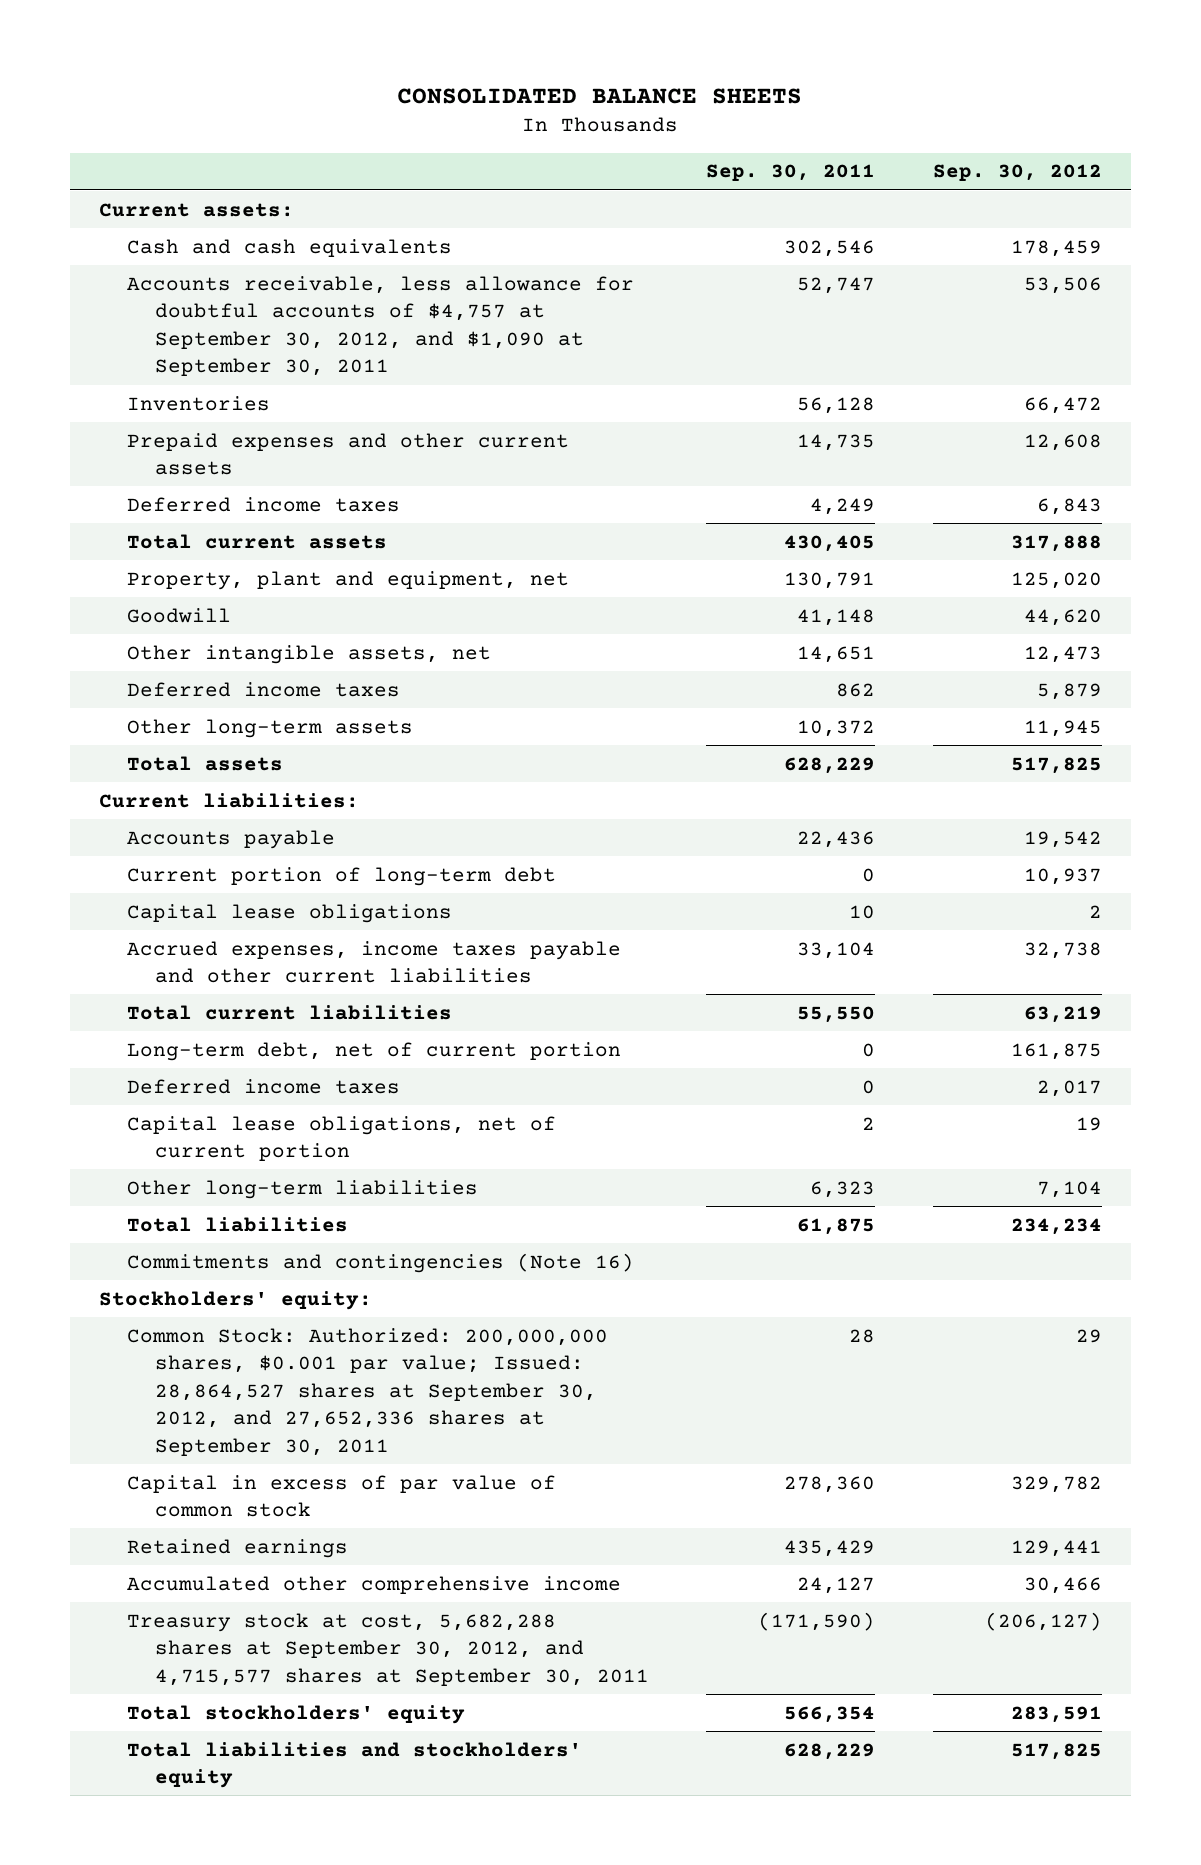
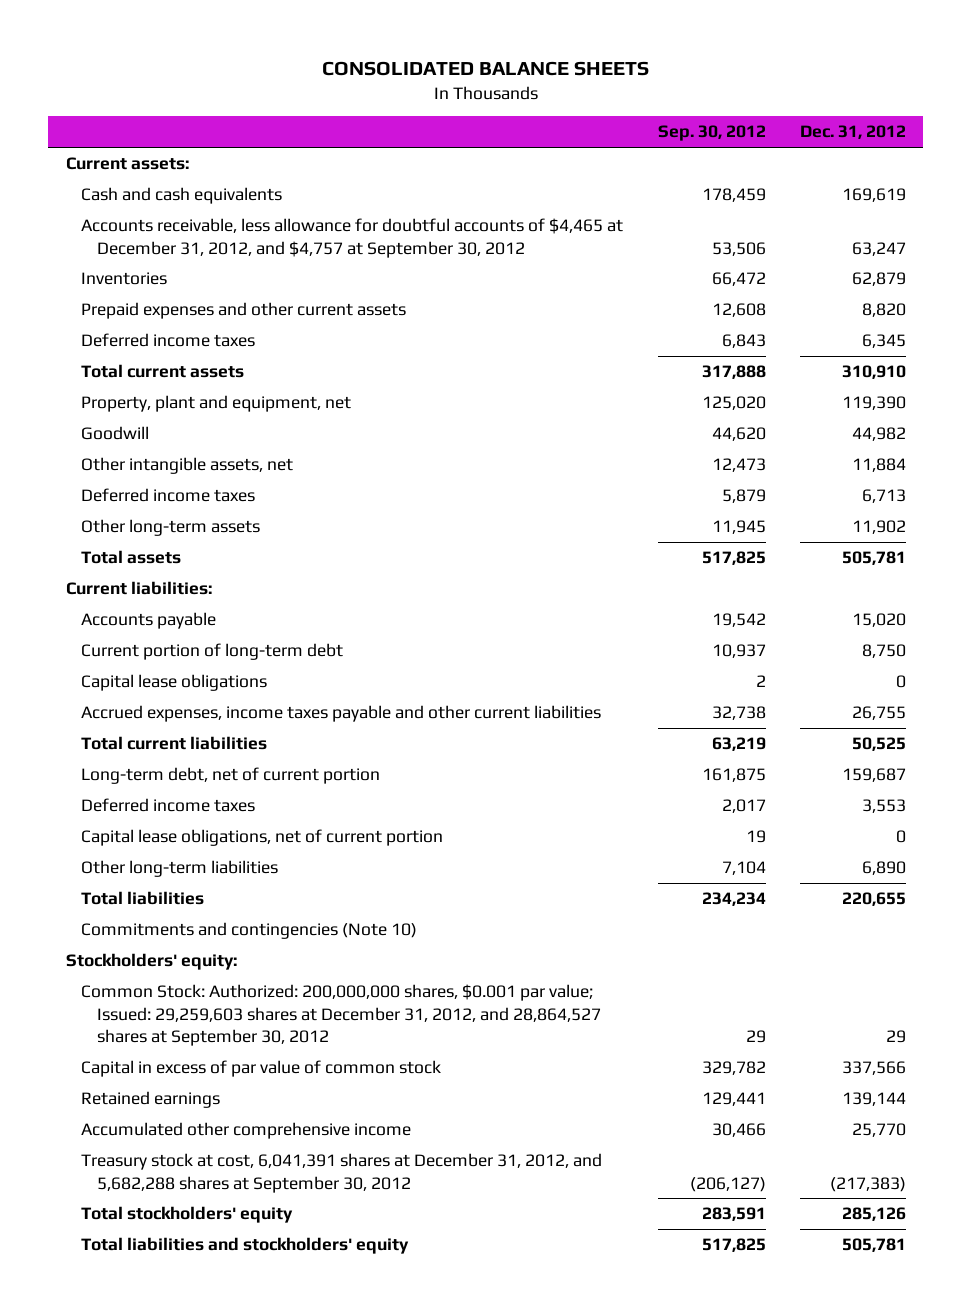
[706,164,876,182] Sep. 30, 2011 -> none
none -> [800,125,907,140] Dec. 31, 2012
[126,275,634,377] Accounts receivable, less allowance for doubtful accounts of $4,757 at September 30, 2012, and $1,090 at September 30, 2011 -> [81,218,624,258] Accounts receivable, less allowance for doubtful accounts of $4,465 at December 31, 2012, and $4,757 at September 30, 2012
[126,1252,634,1273] Commitments and contingencies (Note 16) -> [81,922,418,940] Commitments and contingencies (Note 10)
[126,1327,608,1456] Common Stock: Authorized: 200,000,000 shares, $0.001 par value; Issued: 28,864,527 shares at September 30, 2012, and 27,652,336 shares at September 30, 2011 -> [81,984,601,1047] Common Stock: Authorized: 200,000,000 shares, $0.001 par value; Issued: 29,259,603 shares at December 31, 2012, and 28,864,527 shares at September 30, 2012
[126,1612,649,1686] Treasury stock at cost, 5,682,288 shares at September 30, 2012, and 4,715,577 shares at September 30, 2011 -> [81,1153,603,1193] Treasury stock at cost, 6,041,391 shares at December 31, 2012, and 5,682,288 shares at September 30, 2012

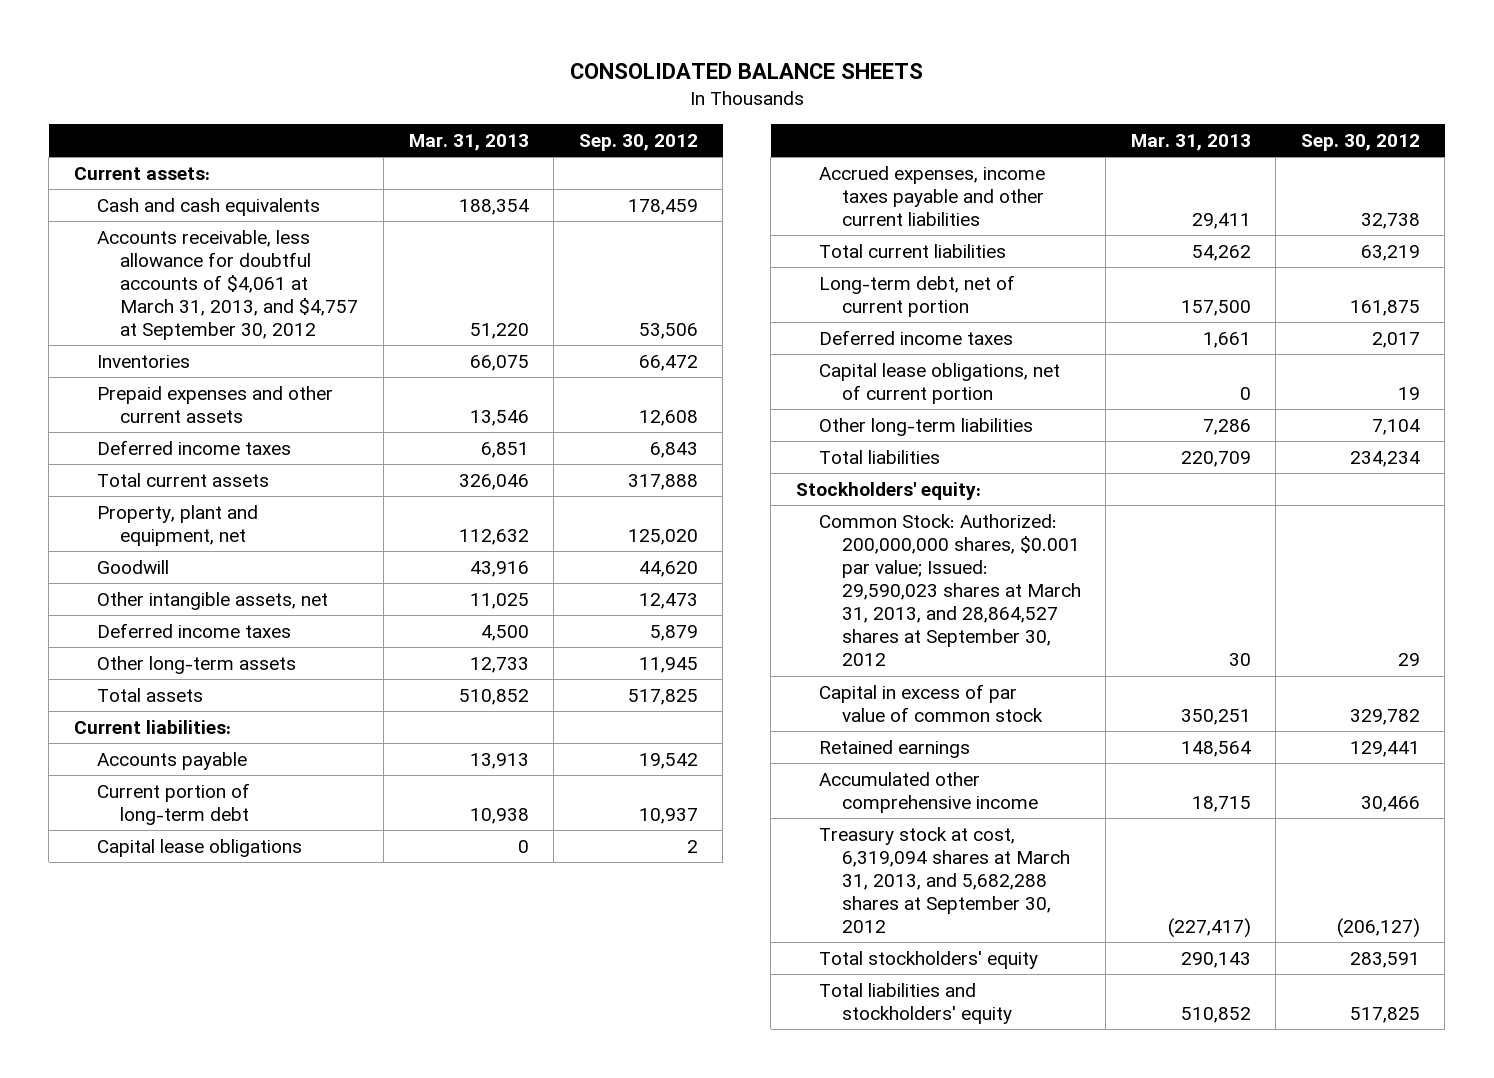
[800,125,907,140] Dec. 31, 2012 -> none
none -> [408,133,529,151] Mar. 31, 2013
[81,218,624,258] Accounts receivable, less allowance for doubtful accounts of $4,465 at December 31, 2012, and $4,757 at September 30, 2012 -> [96,229,359,341] Accounts receivable, less allowance for doubtful accounts of $4,061 at March 31, 2013, and $4,757 at September 30, 2012
[81,922,418,940] Commitments and contingencies (Note 10) -> none
[81,984,601,1047] Common Stock: Authorized: 200,000,000 shares, $0.001 par value; Issued: 29,259,603 shares at December 31, 2012, and 28,864,527 shares at September 30, 2012 -> [818,513,1081,667] Common Stock: Authorized: 200,000,000 shares, $0.001 par value; Issued: 29,590,023 shares at March 31, 2013, and 28,864,527 shares at September 30, 2012
[81,1153,603,1193] Treasury stock at cost, 6,041,391 shares at December 31, 2012, and 5,682,288 shares at September 30, 2012 -> [818,826,1070,934] Treasury stock at cost, 6,319,094 shares at March 31, 2013, and 5,682,288 shares at September 30, 2012

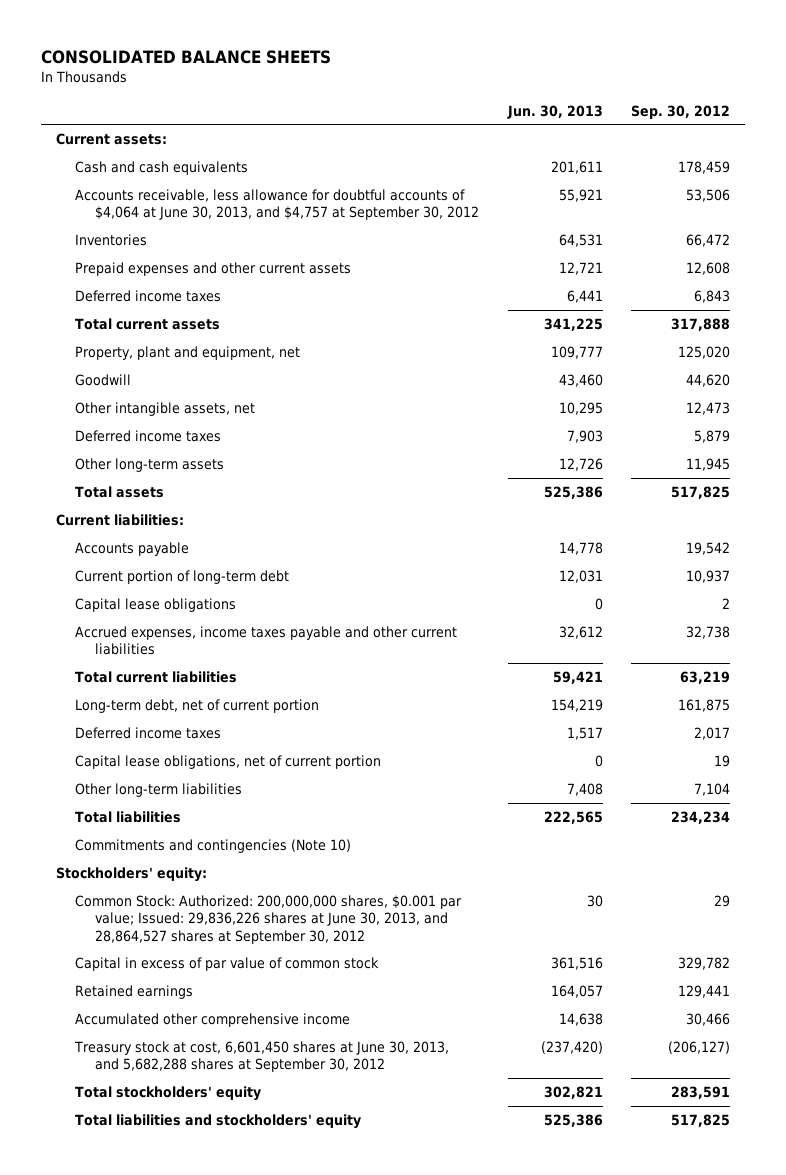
[408,133,529,151] Mar. 31, 2013 -> none
none -> [506,104,603,119] Jun. 30, 2013
[96,229,359,341] Accounts receivable, less allowance for doubtful accounts of $4,061 at March 31, 2013, and $4,757 at September 30, 2012 -> [75,188,479,221] Accounts receivable, less allowance for doubtful accounts of $4,064 at June 30, 2013, and $4,757 at September 30, 2012
none -> [75,838,352,853] Commitments and contingencies (Note 10)
[818,513,1081,667] Common Stock: Authorized: 200,000,000 shares, $0.001 par value; Issued: 29,590,023 shares at March 31, 2013, and 28,864,527 shares at September 30, 2012 -> [75,894,463,944] Common Stock: Authorized: 200,000,000 shares, $0.001 par value; Issued: 29,836,226 shares at June 30, 2013, and 28,864,527 shares at September 30, 2012
[818,826,1070,934] Treasury stock at cost, 6,319,094 shares at March 31, 2013, and 5,682,288 shares at September 30, 2012 -> [74,1040,450,1073] Treasury stock at cost, 6,601,450 shares at June 30, 2013, and 5,682,288 shares at September 30, 2012

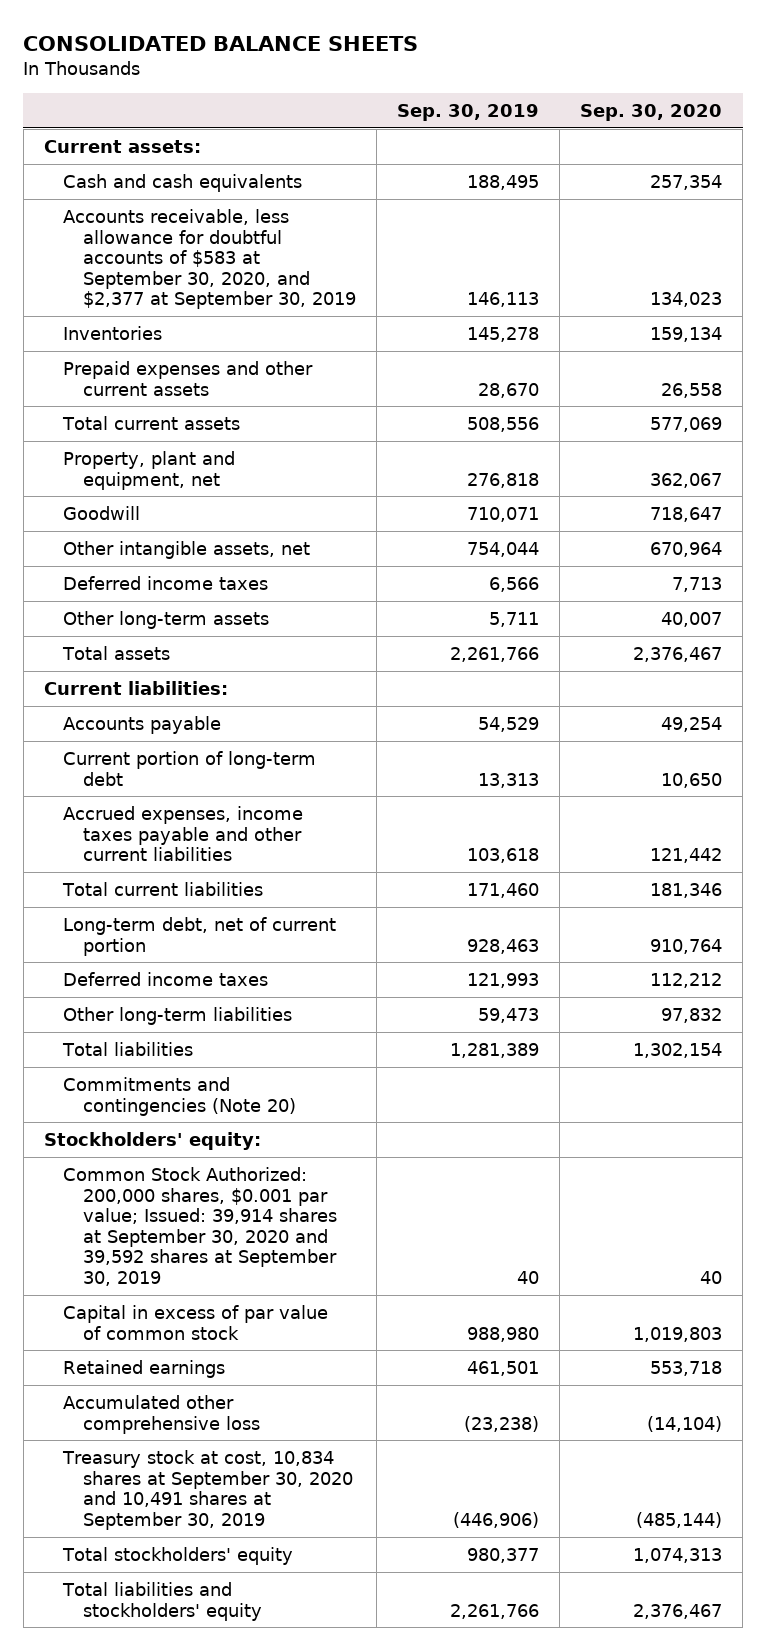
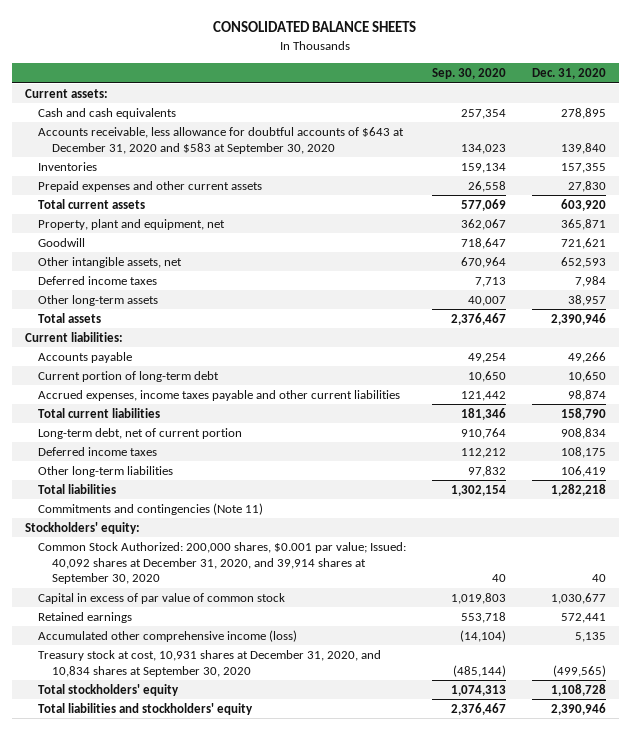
[397,103,540,121] Sep. 30, 2019 -> none
none -> [531,68,606,80] Dec. 31, 2020
[63,208,357,310] Accounts receivable, less allowance for doubtful accounts of $583 at September 30, 2020, and $2,377 at September 30, 2019 -> [38,127,405,154] Accounts receivable, less allowance for doubtful accounts of $643 at December 31, 2020 and $583 at September 30, 2020
[63,1076,297,1116] Commitments and contingencies (Note 20) -> [38,503,264,516] Commitments and contingencies (Note 11)
[63,1166,338,1287] Common Stock Authorized: 200,000 shares, $0.001 par value; Issued: 39,914 shares at September 30, 2020 and 39,592 shares at September 30, 2019 -> [38,542,407,585] Common Stock Authorized: 200,000 shares, $0.001 par value; Issued: 40,092 shares at December 31, 2020, and 39,914 shares at September 30, 2020
[63,1394,261,1434] Accumulated other comprehensive loss -> [38,630,298,643] Accumulated other comprehensive income (loss)
[62,1449,354,1530] Treasury stock at cost, 10,834 shares at September 30, 2020 and 10,491 shares at September 30, 2019 -> [38,650,382,677] Treasury stock at cost, 10,931 shares at December 31, 2020, and 10,834 shares at September 30, 2020

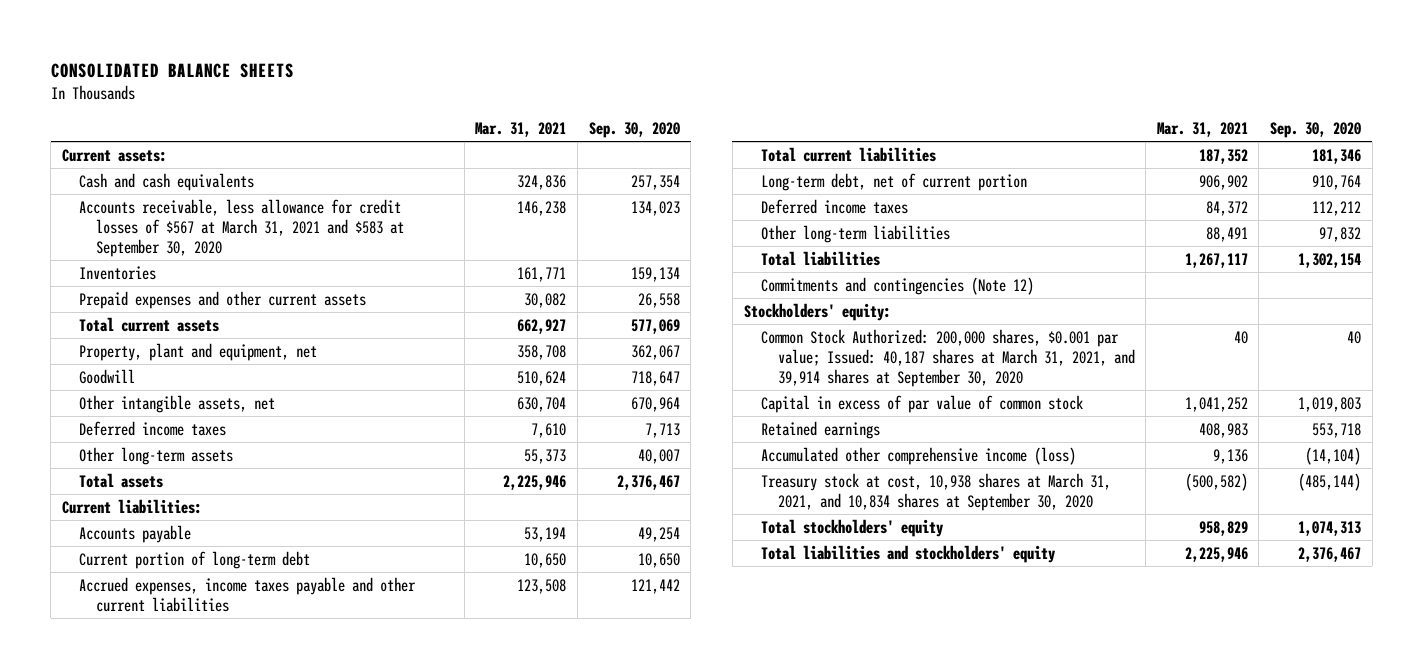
[531,68,606,80] Dec. 31, 2020 -> none
none -> [475,122,567,138] Mar. 31, 2021
[38,127,405,154] Accounts receivable, less allowance for doubtful accounts of $643 at December 31, 2020 and $583 at September 30, 2020 -> [79,198,405,257] Accounts receivable, less allowance for credit losses of $567 at March 31, 2021 and $583 at September 30, 2020
[38,503,264,516] Commitments and contingencies (Note 11) -> [760,276,1034,295] Commitments and contingencies (Note 12)
[38,542,407,585] Common Stock Authorized: 200,000 shares, $0.001 par value; Issued: 40,092 shares at December 31, 2020, and 39,914 shares at September 30, 2020 -> [760,328,1135,387] Common Stock Authorized: 200,000 shares, $0.001 par value; Issued: 40,187 shares at March 31, 2021, and 39,914 shares at September 30, 2020
[38,650,382,677] Treasury stock at cost, 10,931 shares at December 31, 2020, and 10,834 shares at September 30, 2020 -> [760,472,1111,511] Treasury stock at cost, 10,938 shares at March 31, 2021, and 10,834 shares at September 30, 2020

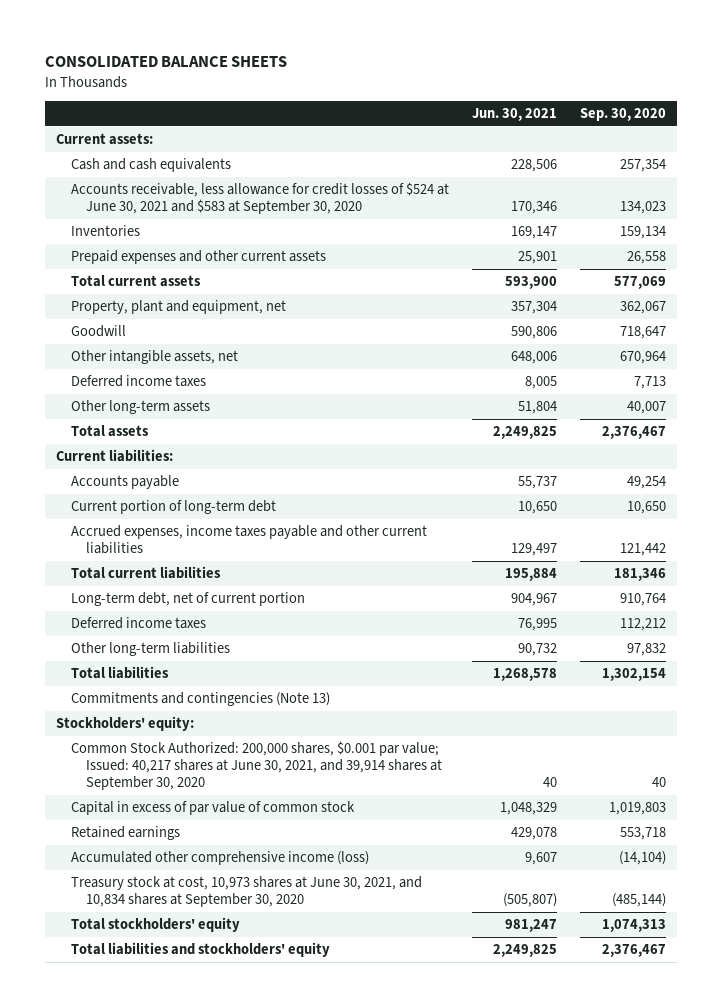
[475,122,567,138] Mar. 31, 2021 -> none
none -> [472,108,558,122] Jun. 30, 2021
[79,198,405,257] Accounts receivable, less allowance for credit losses of $567 at March 31, 2021 and $583 at September 30, 2020 -> [71,182,450,215] Accounts receivable, less allowance for credit losses of $524 at June 30, 2021 and $583 at September 30, 2020
[760,276,1034,295] Commitments and contingencies (Note 12) -> [71,692,331,707] Commitments and contingencies (Note 13)
[760,328,1135,387] Common Stock Authorized: 200,000 shares, $0.001 par value; Issued: 40,187 shares at March 31, 2021, and 39,914 shares at September 30, 2020 -> [71,741,443,790] Common Stock Authorized: 200,000 shares, $0.001 par value; Issued: 40,217 shares at June 30, 2021, and 39,914 shares at September 30, 2020
[760,472,1111,511] Treasury stock at cost, 10,938 shares at March 31, 2021, and 10,834 shares at September 30, 2020 -> [71,876,423,908] Treasury stock at cost, 10,973 shares at June 30, 2021, and 10,834 shares at September 30, 2020

